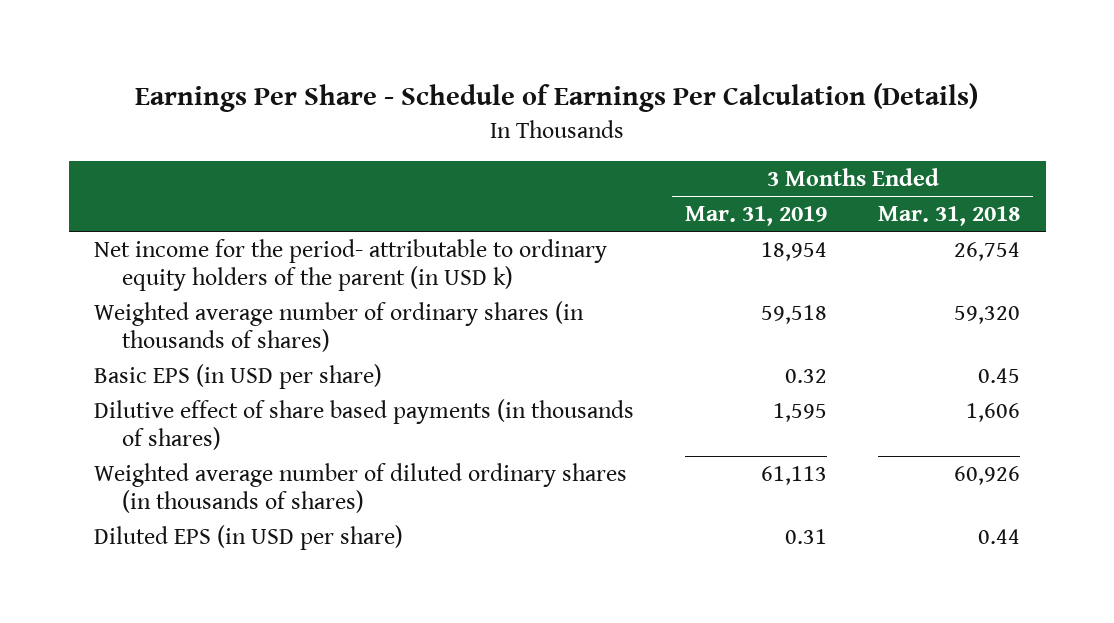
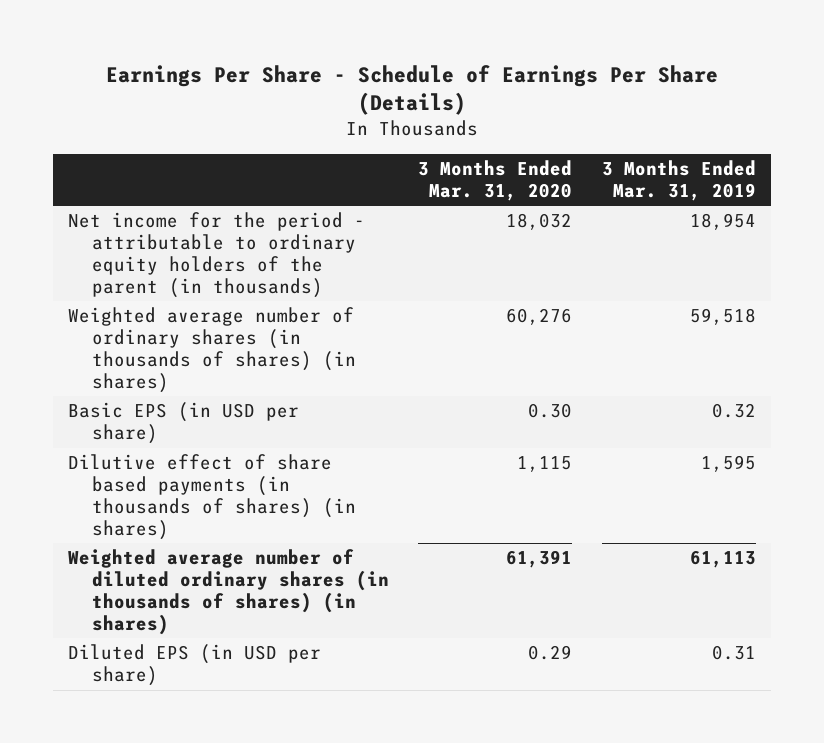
[135,83,979,113] Earnings Per Share - Schedule of Earnings Per Calculation (Details) -> [105,64,718,116] Earnings Per Share - Schedule of Earnings Per Share (Details)
[878,206,1021,227] Mar. 31, 2018 -> none
none -> [418,159,573,201] 3 Months Ended Mar. 31, 2020
[94,238,608,292] Net income for the period- attributable to ordinary equity holders of the parent (in USD k) -> [67,212,365,298] Net income for the period - attributable to ordinary equity holders of the parent (in thousands)
[94,300,585,353] Weighted average number of ordinary shares (in thousands of shares) -> [67,307,356,393] Weighted average number of ordinary shares (in thousands of shares) (in shares)
[94,398,635,451] Dilutive effect of share based payments (in thousands of shares) -> [67,454,356,540] Dilutive effect of share based payments (in thousands of shares) (in shares)
[94,462,628,514] Weighted average number of diluted ordinary shares (in thousands of shares) -> [67,549,389,635] Weighted average number of diluted ordinary shares (in thousands of shares) (in shares)

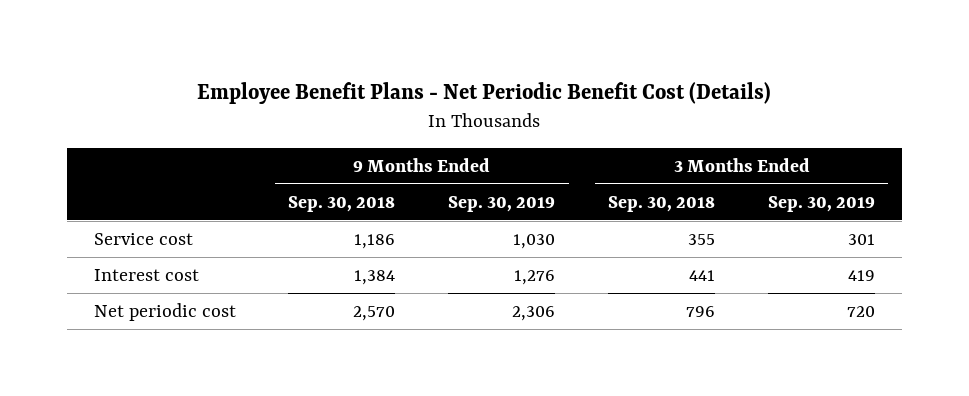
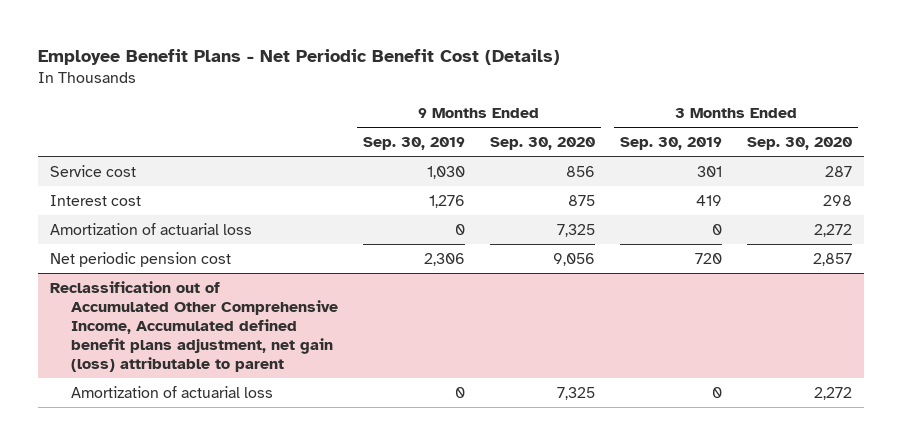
[288,195,396,212] Sep. 30, 2018 -> none
[608,195,716,212] Sep. 30, 2018 -> none
none -> [489,137,595,151] Sep. 30, 2020
none -> [746,137,852,151] Sep. 30, 2020
none -> [50,222,253,235] Amortization of actuarial loss
[93,302,236,321] Net periodic cost -> [50,251,232,267] Net periodic pension cost
none -> [50,280,338,372] Reclassification out of Accumulated Other Comprehensive Income, Accumulated defined benefit plans adjustment, net gain (loss) attributable to parent
none -> [70,385,273,398] Amortization of actuarial loss

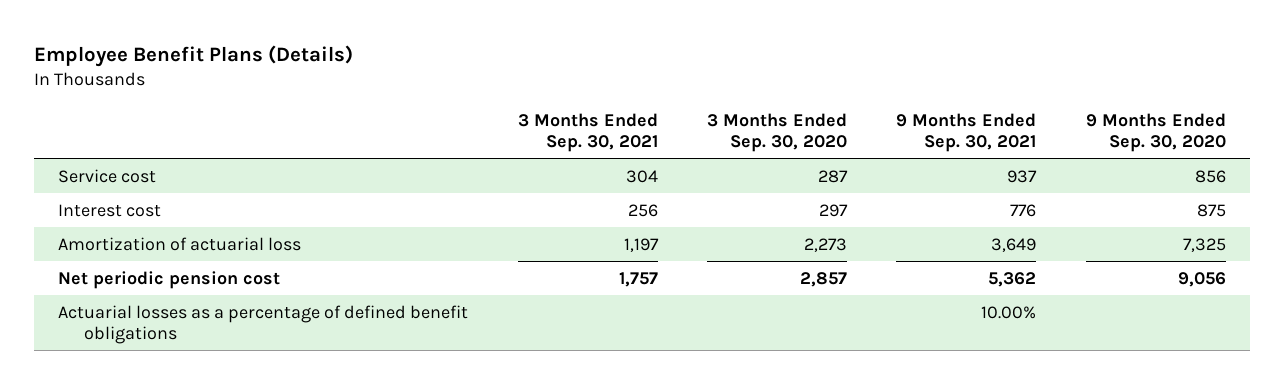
[37,48,560,65] Employee Benefit Plans - Net Periodic Benefit Cost (Details) -> [33,45,353,68] Employee Benefit Plans (Details)
[362,137,465,151] Sep. 30, 2019 -> none
[619,137,722,151] Sep. 30, 2019 -> none
none -> [517,112,658,152] 3 Months Ended Sep. 30, 2021
none -> [896,112,1037,152] 9 Months Ended Sep. 30, 2021
[822,194,852,206] 298 -> [818,203,848,217] 297
[813,223,852,237] 2,272 -> [803,237,847,252] 2,273
[50,280,338,372] Reclassification out of Accumulated Other Comprehensive Income, Accumulated defined benefit plans adjustment, net gain (loss) attributable to parent -> none
[70,385,273,398] Amortization of actuarial loss -> none
none -> [58,304,469,344] Actuarial losses as a percentage of defined benefit obligations

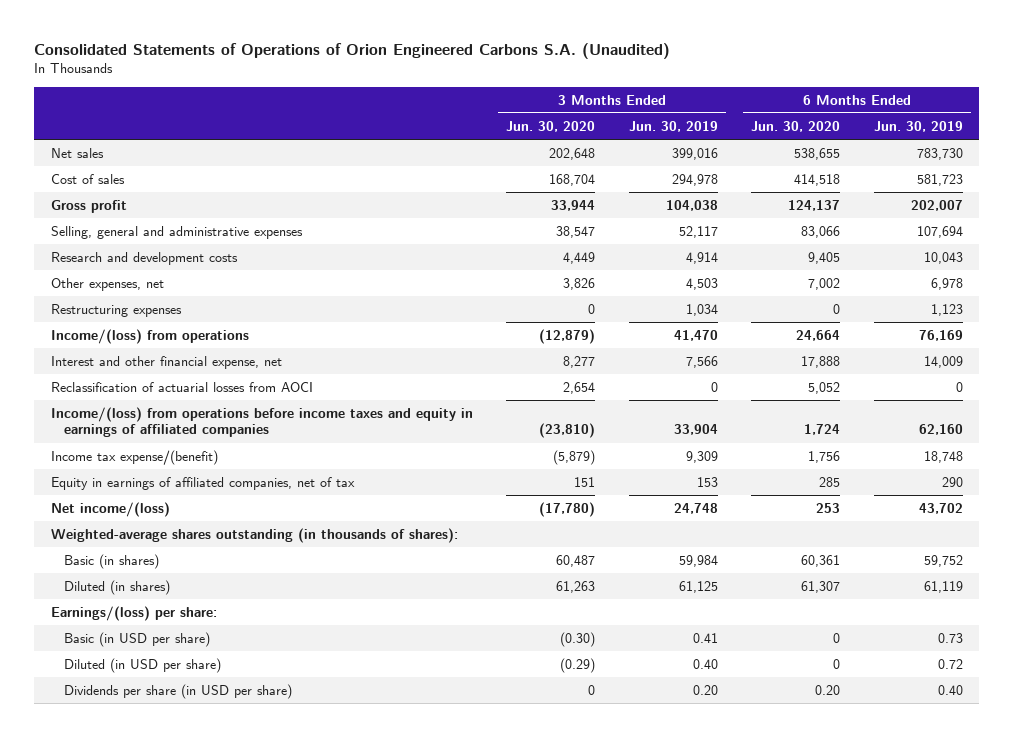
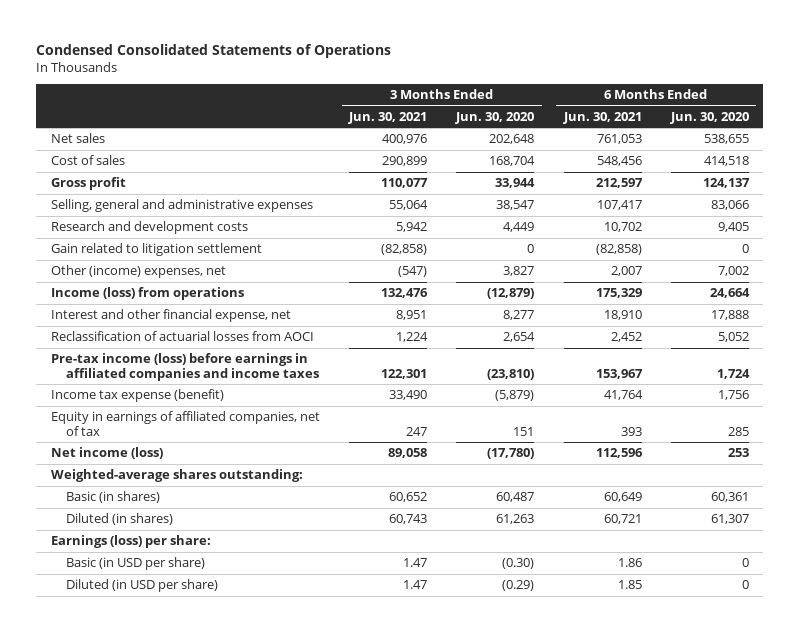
[34,43,671,60] Consolidated Statements of Operations of Orion Engineered Carbons S.A. (Unaudited) -> [36,44,392,59] Condensed Consolidated Statements of Operations
[628,120,718,132] Jun. 30, 2019 -> none
[873,120,963,132] Jun. 30, 2019 -> none
none -> [348,112,428,125] Jun. 30, 2021
none -> [562,112,642,125] Jun. 30, 2021
[50,303,182,317] Restructuring expenses -> none
none -> [50,243,262,257] Gain related to litigation settlement
[50,277,164,291] Other expenses, net -> [50,265,226,279] Other (income) expenses, net
[563,277,596,290] 3,826 -> [503,266,535,277] 3,827
[50,328,249,344] Income/(loss) from operations -> [50,287,244,301] Income (loss) from operations
[50,406,473,438] Income/(loss) from operations before income taxes and equity in earnings of affiliated companies -> [50,353,319,381] Pre-tax income (loss) before earnings in affiliated companies and income taxes
[50,449,218,465] Income tax expense/(benefit) -> [50,389,224,403] Income tax expense (benefit)
[50,501,170,517] Net income/(loss) -> [50,447,163,460] Net income (loss)
[50,527,458,543] Weighted-average shares outstanding (in thousands of shares): -> [50,469,303,483] Weighted-average shares outstanding:
[50,605,217,621] Earnings/(loss) per share: -> [50,535,211,549] Earnings (loss) per share:
[63,683,292,699] Dividends per share (in USD per share) -> none

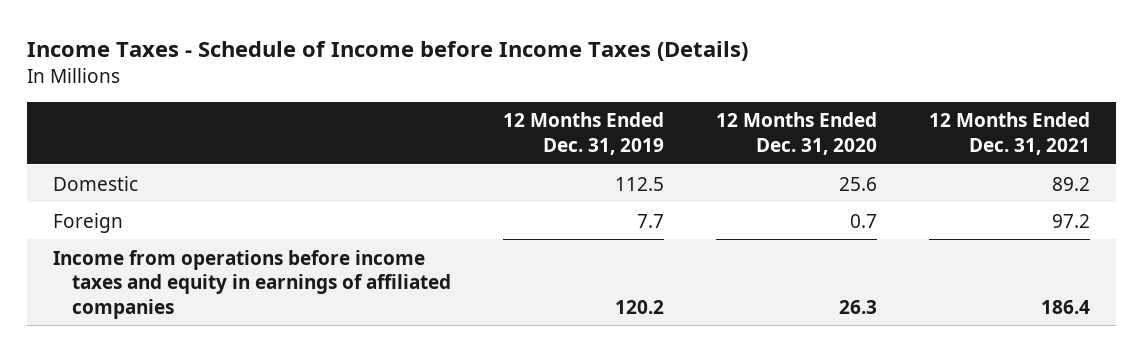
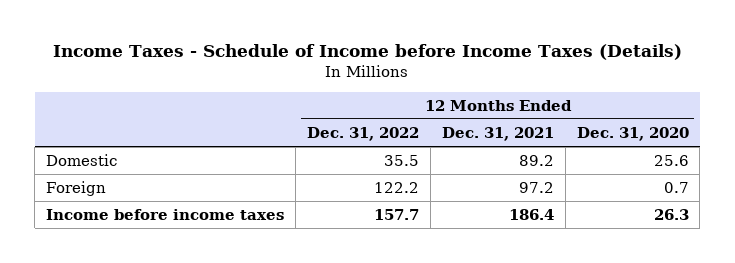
[503,112,665,155] 12 Months Ended Dec. 31, 2019 -> none
none -> [306,126,419,141] Dec. 31, 2022
[53,249,452,319] Income from operations before income taxes and equity in earnings of affiliated companies -> [46,208,285,220] Income before income taxes

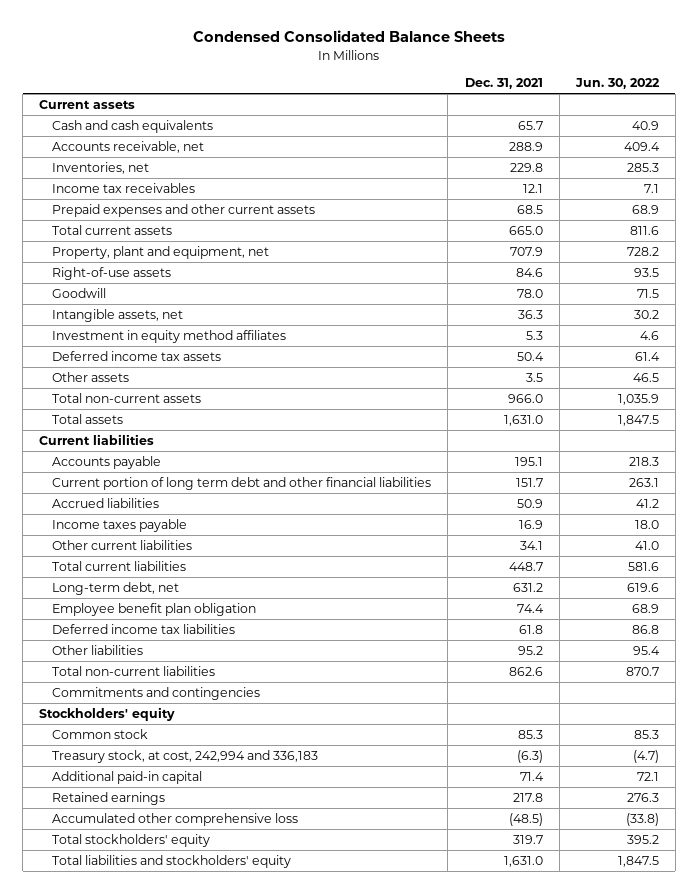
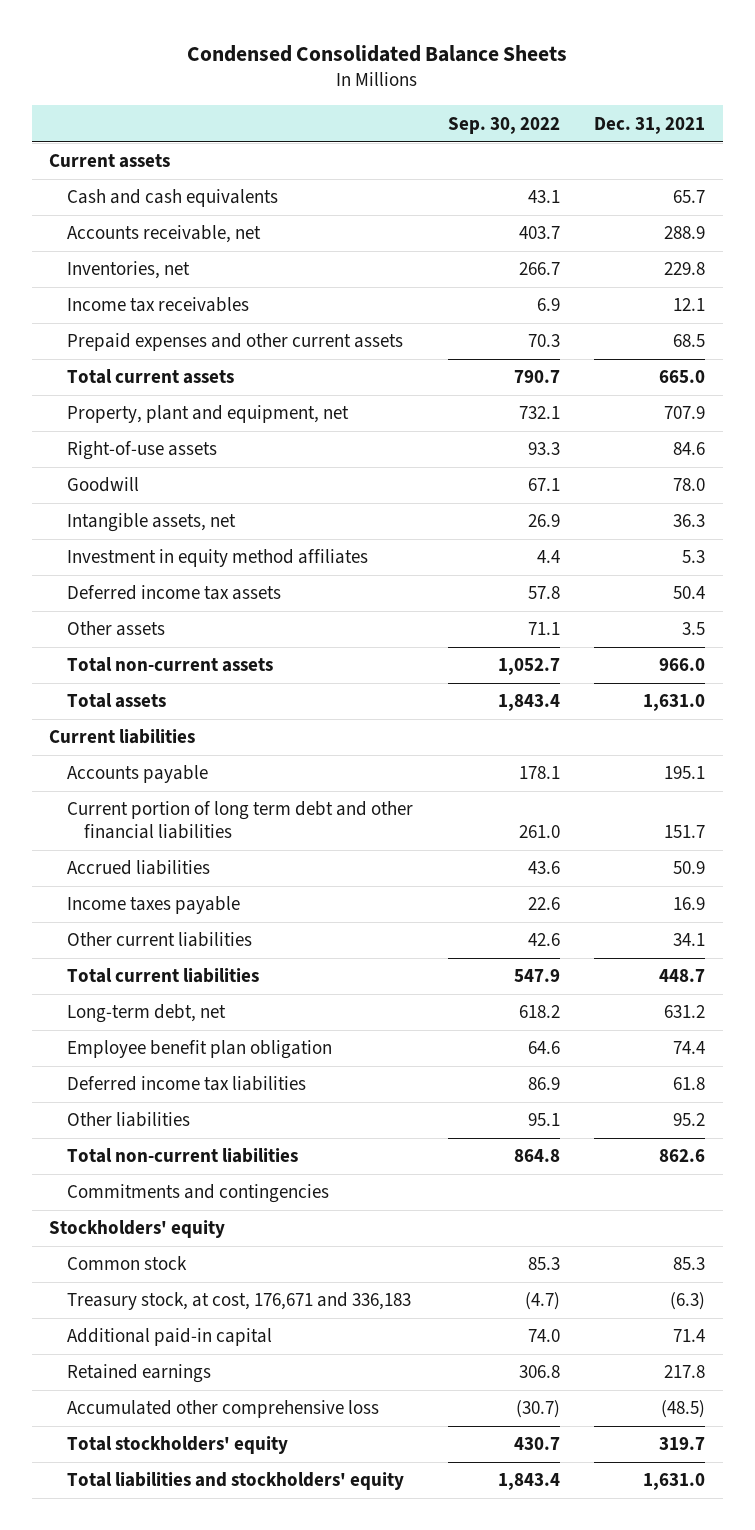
[574,78,660,90] Jun. 30, 2022 -> none
none -> [447,116,560,134] Sep. 30, 2022
[52,749,319,763] Treasury stock, at cost, 242,994 and 336,183 -> [66,1292,411,1311] Treasury stock, at cost, 176,671 and 336,183

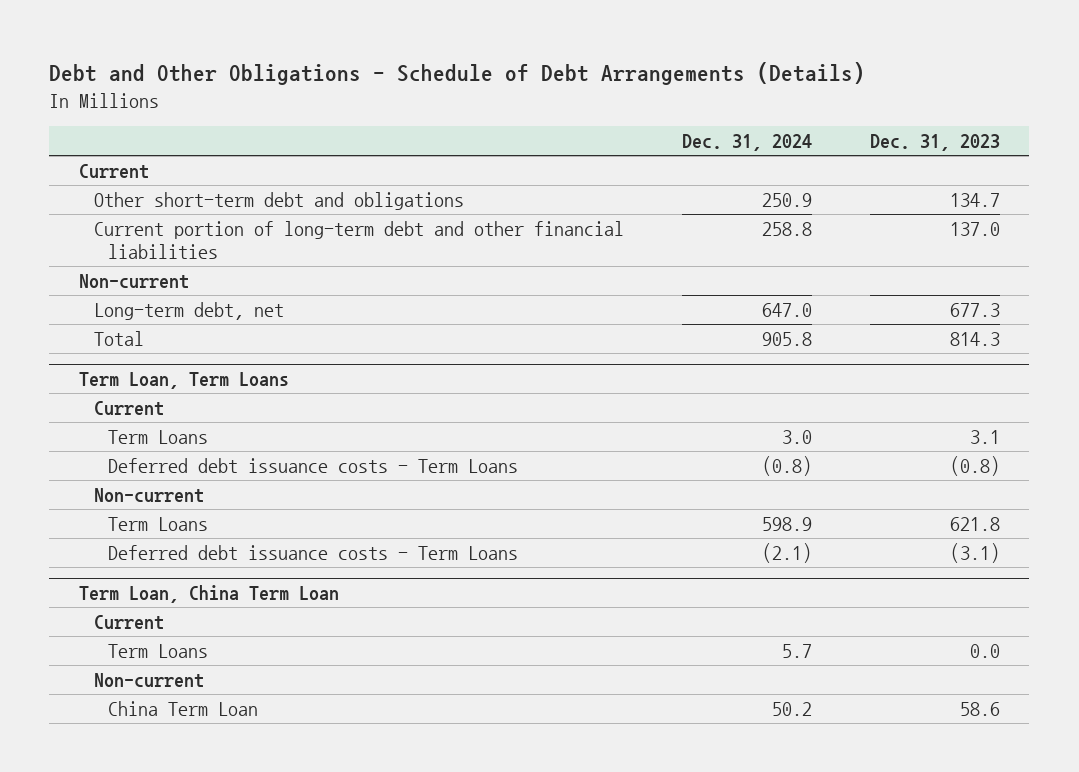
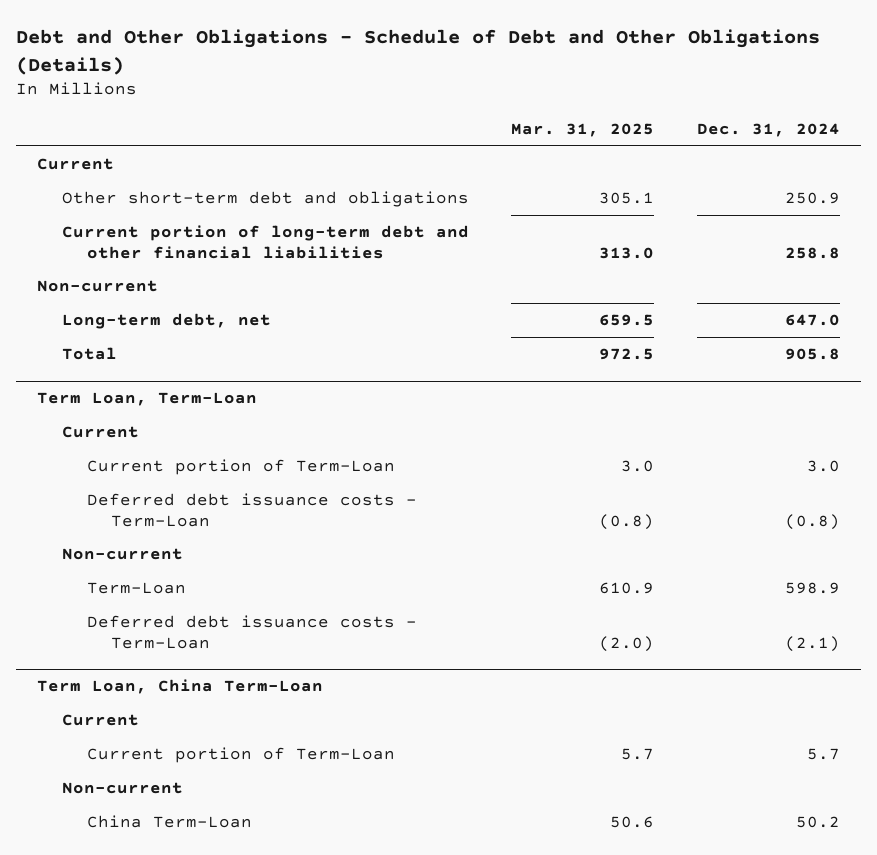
[49,61,866,85] Debt and Other Obligations - Schedule of Debt Arrangements (Details) -> [15,29,820,75] Debt and Other Obligations - Schedule of Debt and Other Obligations (Details)
[870,133,1001,151] Dec. 31, 2023 -> none
none -> [511,123,655,138] Mar. 31, 2025
[78,372,289,390] Term Loan, Term Loans -> [37,392,258,407] Term Loan, Term-Loan
[108,429,209,444] Term Loans -> [86,459,395,476] Current portion of Term-Loan
[108,457,519,473] Deferred debt issuance costs - Term Loans -> [86,493,417,527] Deferred debt issuance costs - Term-Loan
[108,516,209,531] Term Loans -> [86,582,186,595] Term-Loan
[108,544,519,560] Deferred debt issuance costs - Term Loans -> [86,615,417,649] Deferred debt issuance costs - Term-Loan
[78,585,339,604] Term Loan, China Term Loan -> [37,679,324,695] Term Loan, China Term-Loan
[108,643,209,658] Term Loans -> [86,747,395,764] Current portion of Term-Loan
[108,700,259,716] China Term Loan -> [86,815,252,829] China Term-Loan

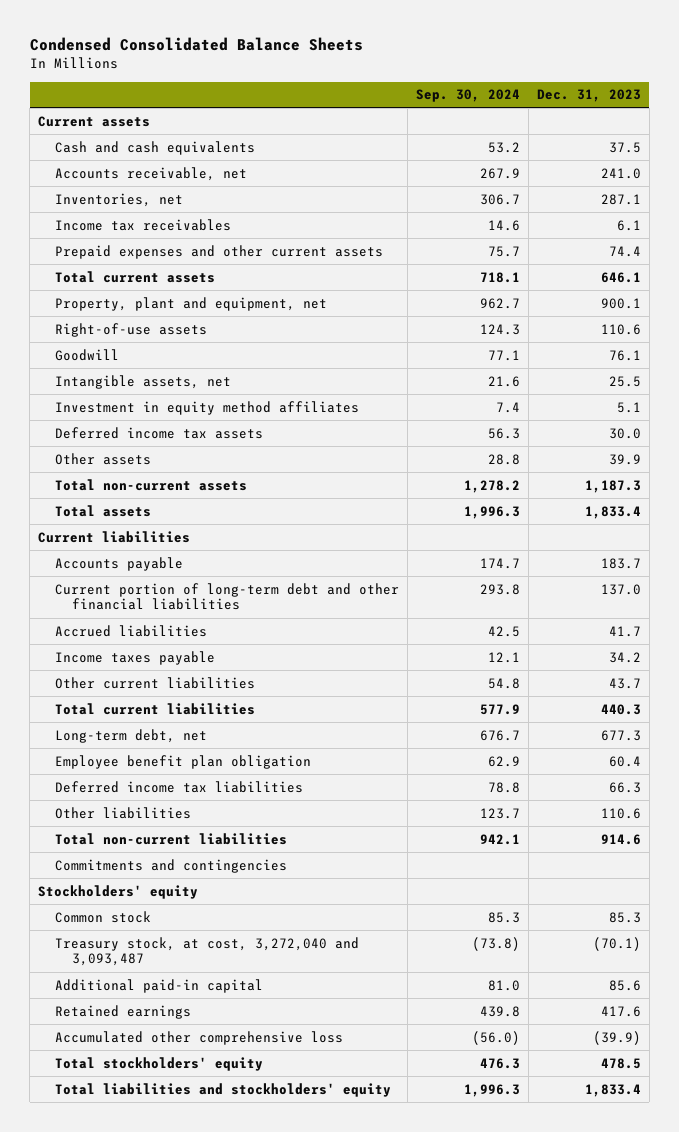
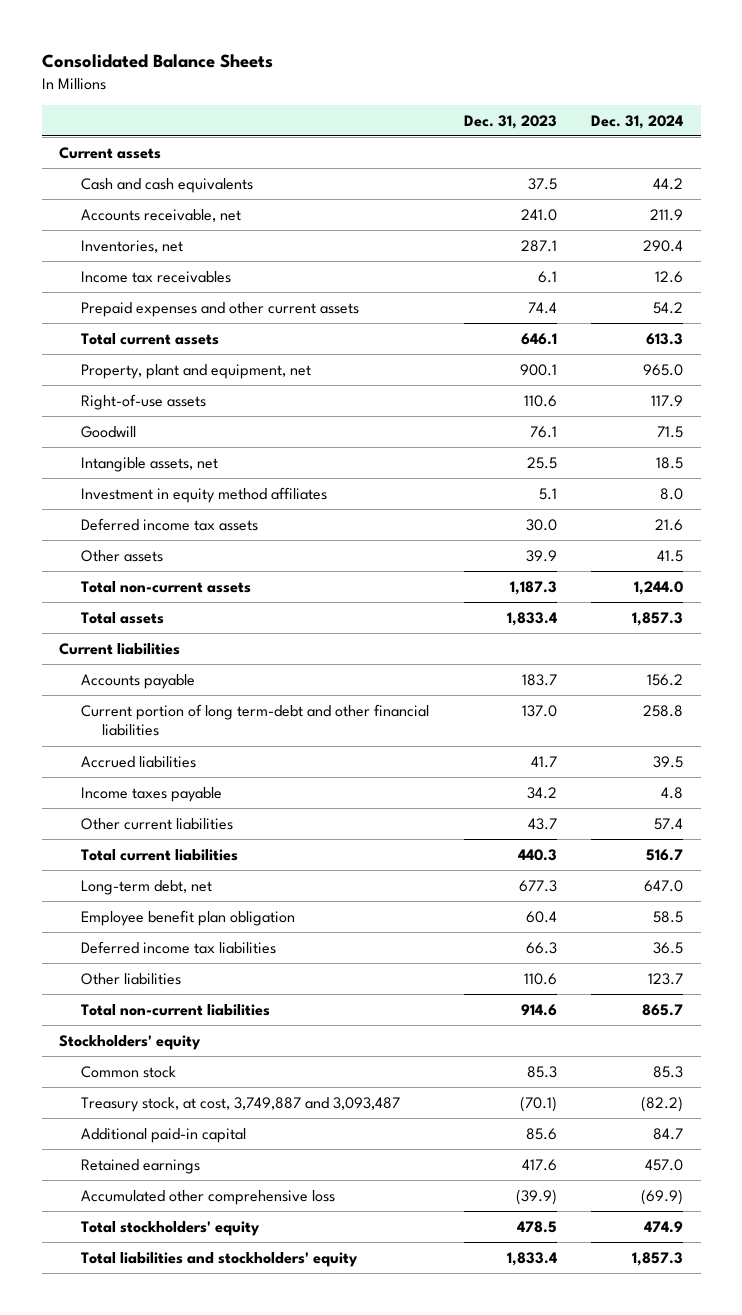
[29,37,363,52] Condensed Consolidated Balance Sheets -> [41,53,273,68] Consolidated Balance Sheets
[415,89,520,103] Sep. 30, 2024 -> none
none -> [591,114,684,129] Dec. 31, 2024
[54,582,399,611] Current portion of long-term debt and other financial liabilities -> [80,703,429,737] Current portion of long term-debt and other financial liabilities
[54,858,287,873] Commitments and contingencies -> none
[54,936,359,967] Treasury stock, at cost, 3,272,040 and 3,093,487 -> [80,1096,400,1112] Treasury stock, at cost, 3,749,887 and 3,093,487

